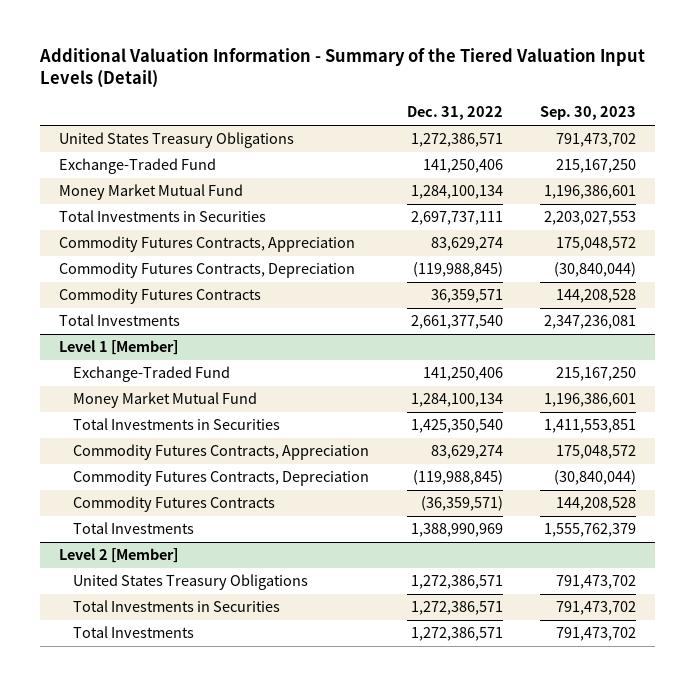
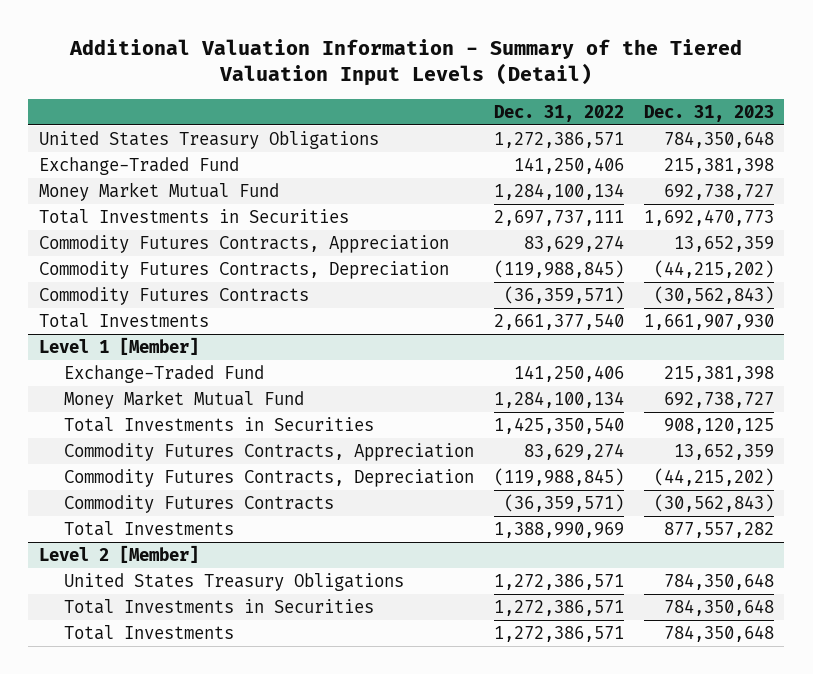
[540,106,637,121] Sep. 30, 2023 -> none
none -> [644,104,775,122] Dec. 31, 2023
[430,289,503,304] 36,359,571 -> [504,286,625,305] (36,359,571)

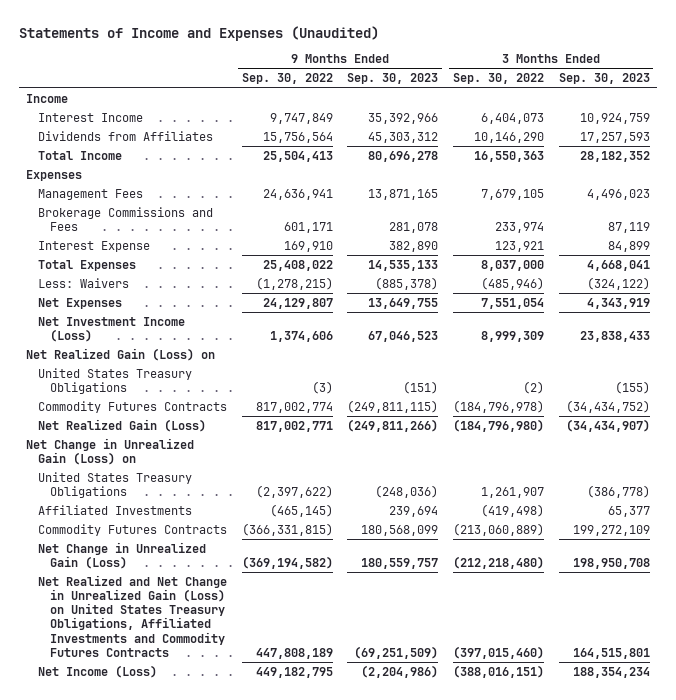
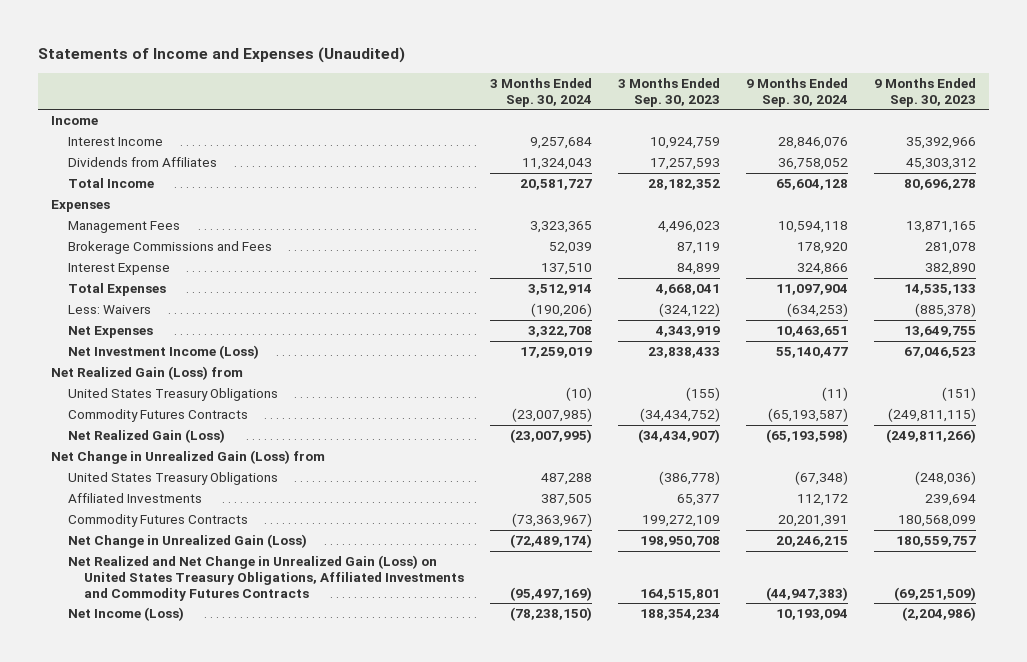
[241,73,333,85] Sep. 30, 2022 -> none
[453,73,545,85] Sep. 30, 2022 -> none
none -> [489,78,592,107] 3 Months Ended Sep. 30, 2024
none -> [745,78,848,107] 9 Months Ended Sep. 30, 2024
[26,347,216,361] Net Realized Gain (Loss) on -> [50,366,243,381] Net Realized Gain (Loss) from
[26,437,195,466] Net Change in Unrealized Gain (Loss) on -> [50,450,325,465] Net Change in Unrealized Gain (Loss) from

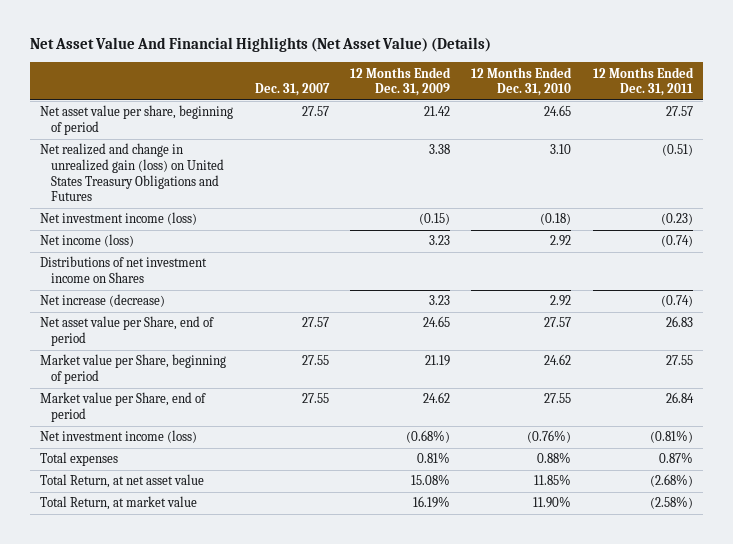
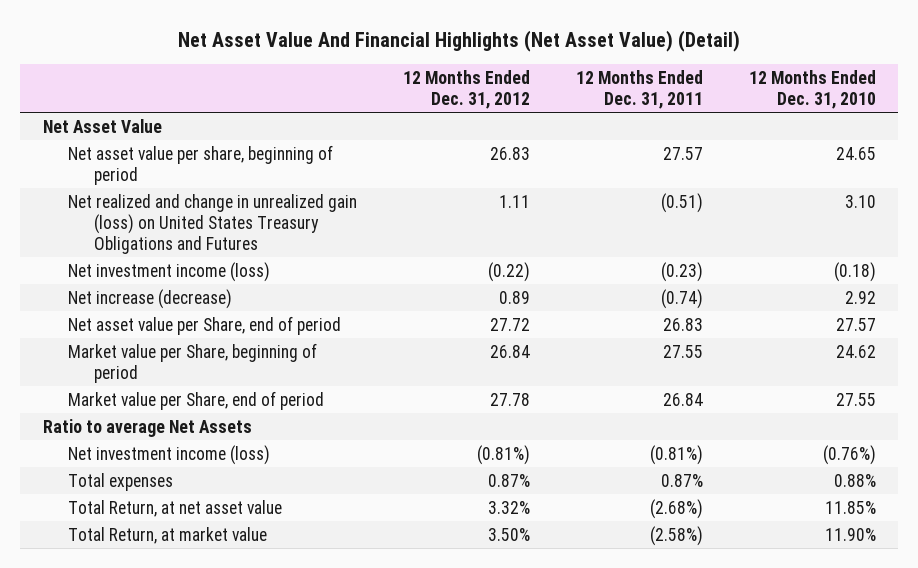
[29,37,491,53] Net Asset Value And Financial Highlights (Net Asset Value) (Details) -> [178,29,741,52] Net Asset Value And Financial Highlights (Net Asset Value) (Detail)
[254,83,330,97] Dec. 31, 2007 -> none
[350,66,452,97] 12 Months Ended Dec. 31, 2009 -> none
none -> [403,70,531,110] 12 Months Ended Dec. 31, 2012
none -> [42,118,162,133] Net Asset Value
[40,234,135,248] Net income (loss) -> none
[40,256,208,284] Distributions of net investment income on Shares -> none
none -> [42,418,252,437] Ratio to average Net Assets

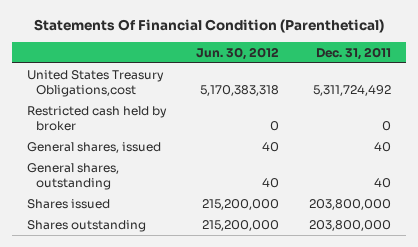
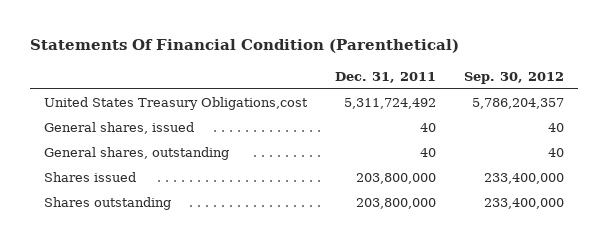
[196,46,280,60] Jun. 30, 2012 -> none
none -> [463,71,564,84] Sep. 30, 2012
[26,105,167,131] Restricted cash held by broker -> none

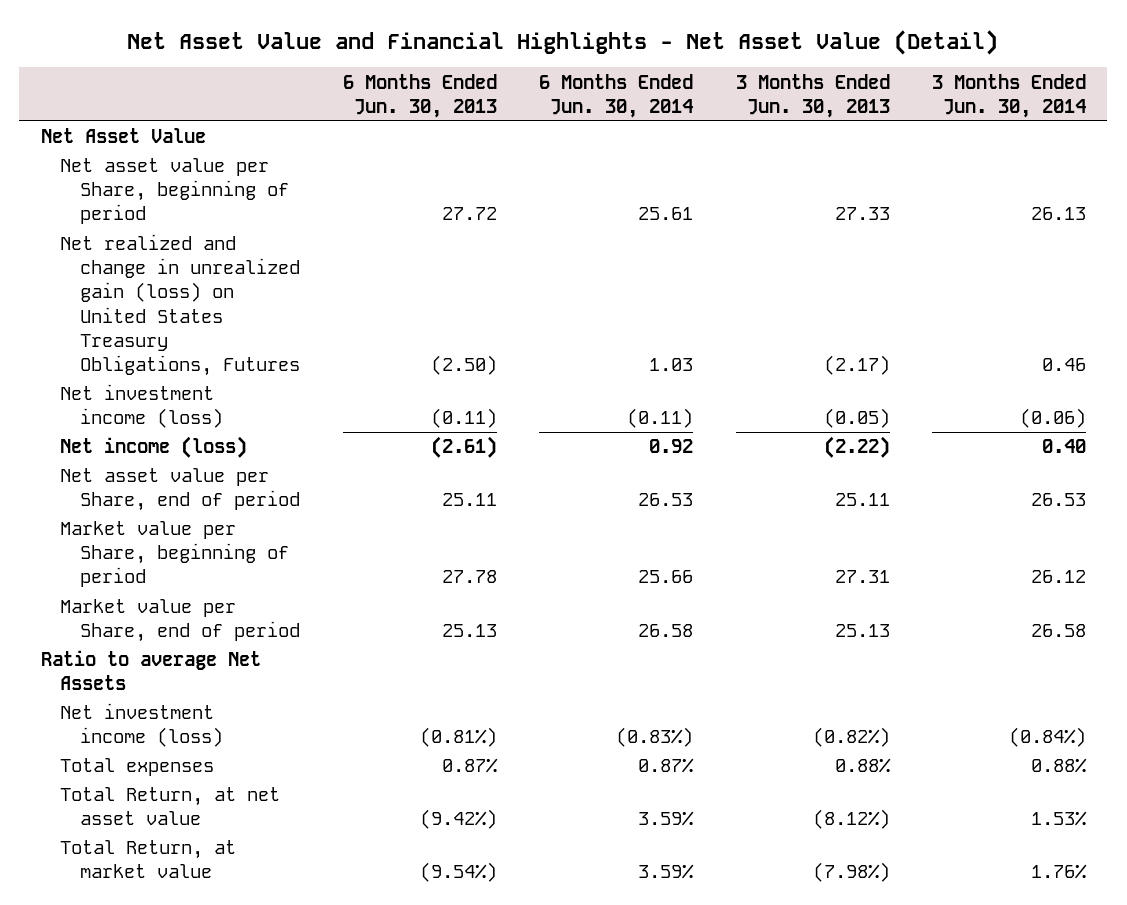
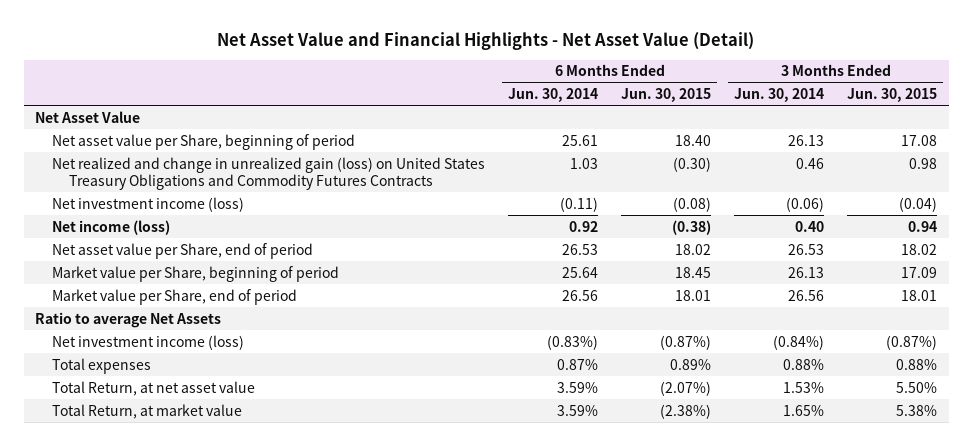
[342,73,497,118] 6 Months Ended Jun. 30, 2013 -> none
[735,73,890,118] 3 Months Ended Jun. 30, 2013 -> none
none -> [621,88,712,103] Jun. 30, 2015
none -> [847,88,938,103] Jun. 30, 2015
[60,234,301,376] Net realized and change in unrealized gain (loss) on United States Treasury Obligations, Futures -> [52,156,486,191] Net realized and change in unrealized gain (loss) on United States Treasury Obligations and Commodity Futures Contracts
[638,570,694,584] 25.66 -> [562,266,599,278] 25.64
[1031,570,1087,584] 26.12 -> [788,266,825,278] 26.13
[638,624,694,638] 26.58 -> [562,289,599,301] 26.56
[1031,624,1087,638] 26.58 -> [788,289,825,301] 26.56
[1031,864,1088,880] 1.76% -> [783,404,825,416] 1.65%

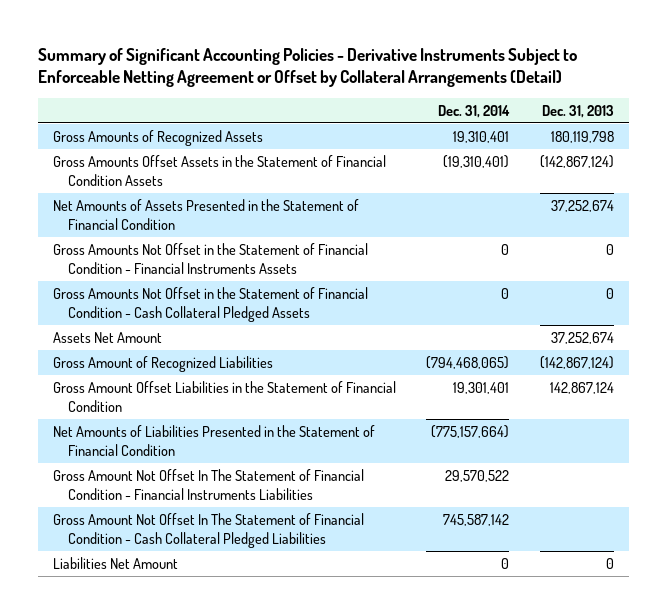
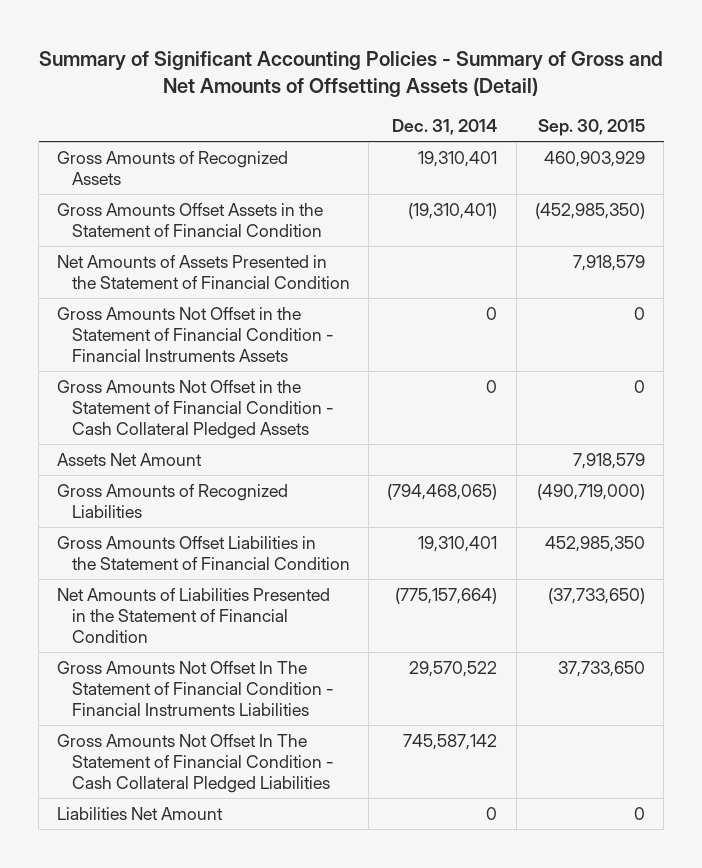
[37,47,577,88] Summary of Significant Accounting Policies - Derivative Instruments Subject to Enforceable Netting Agreement or Offset by Collateral Arrangements (Detail) -> [39,50,664,97] Summary of Significant Accounting Policies - Summary of Gross and Net Amounts of Offsetting Assets (Detail)
[541,104,614,118] Dec. 31, 2013 -> none
none -> [538,118,646,136] Sep. 30, 2015
[52,154,386,186] Gross Amounts Offset Assets in the Statement of Financial Condition Assets -> [57,202,324,237] Gross Amounts Offset Assets in the Statement of Financial Condition
[52,355,273,372] Gross Amount of Recognized Liabilities -> [57,483,289,518] Gross Amounts of Recognized Liabilities
[52,380,396,412] Gross Amount Offset Liabilities in the Statement of Financial Condition -> [57,535,350,570] Gross Amounts Offset Liabilities in the Statement of Financial Condition
[453,381,510,394] 19,301,401 -> [418,535,498,552] 19,310,401
[52,468,364,500] Gross Amount Not Offset In The Statement of Financial Condition - Financial Instruments Liabilities -> [57,660,334,716] Gross Amounts Not Offset In The Statement of Financial Condition - Financial Instruments Liabilities
[52,512,364,548] Gross Amount Not Offset In The Statement of Financial Condition - Cash Collateral Pledged Liabilities -> [57,733,334,793] Gross Amounts Not Offset In The Statement of Financial Condition - Cash Collateral Pledged Liabilities

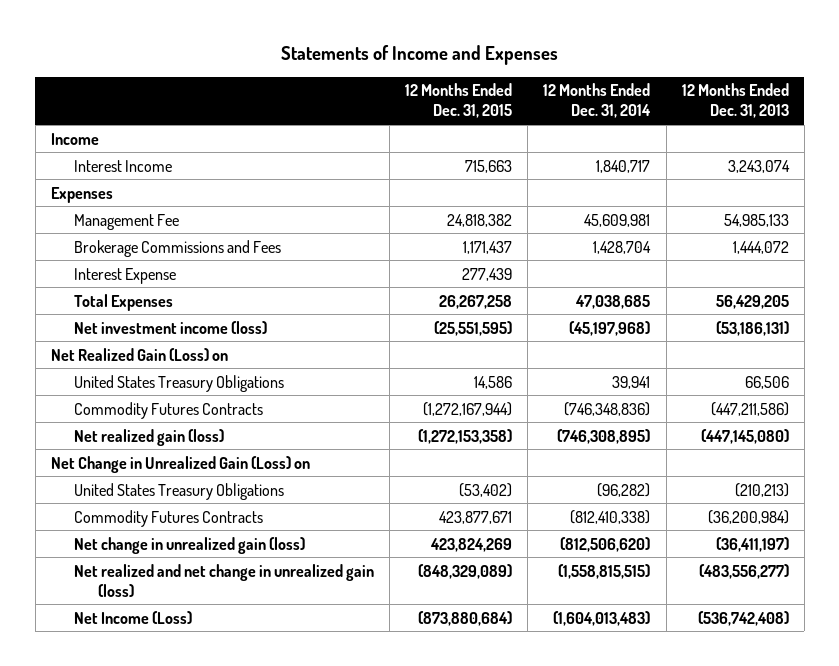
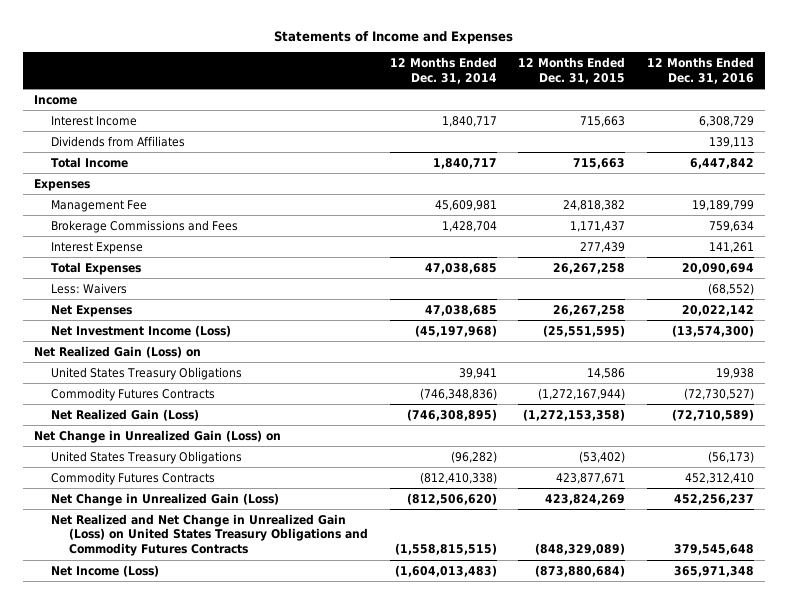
[681,83,789,119] 12 Months Ended Dec. 31, 2013 -> none
none -> [646,57,754,84] 12 Months Ended Dec. 31, 2016
none -> [51,135,186,147] Dividends from Affiliates
none -> [51,156,129,168] Total Income
none -> [51,282,128,294] Less: Waivers
none -> [51,304,133,317] Net Expenses
[74,320,268,334] Net investment income (loss) -> [51,324,232,337] Net Investment Income (Loss)
[74,428,225,446] Net realized gain (loss) -> [51,408,200,421] Net Realized Gain (Loss)
[74,536,306,554] Net change in unrealized gain (loss) -> [51,492,280,506] Net Change in Unrealized Gain (Loss)
[74,563,375,597] Net realized and net change in unrealized gain (loss) -> [51,513,368,557] Net Realized and Net Change in Unrealized Gain (Loss) on United States Treasury Obligations and Commodity Futures Contracts

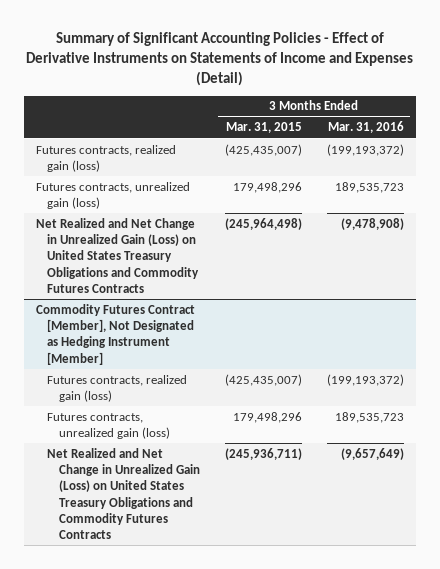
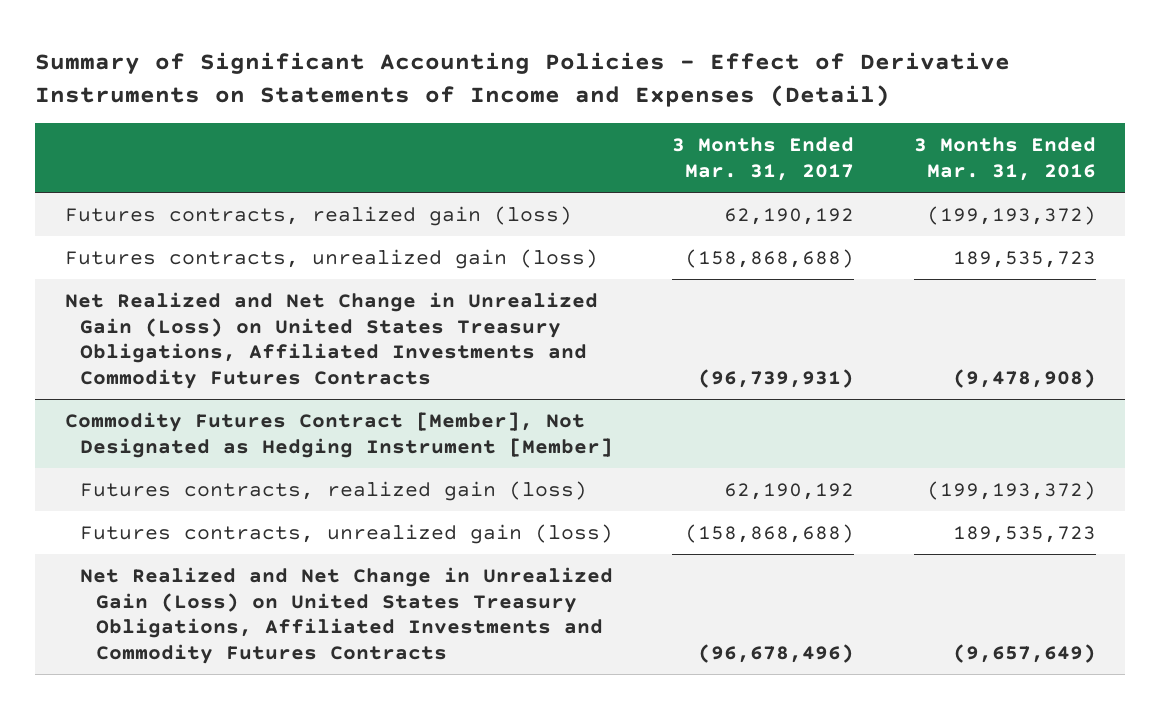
[225,122,302,134] Mar. 31, 2015 -> none
none -> [672,137,855,181] 3 Months Ended Mar. 31, 2017
[36,217,200,293] Net Realized and Net Change in Unrealized Gain (Loss) on United States Treasury Obligations and Commodity Futures Contracts -> [64,291,598,390] Net Realized and Net Change in Unrealized Gain (Loss) on United States Treasury Obligations, Affiliated Investments and Commodity Futures Contracts
[47,447,200,540] Net Realized and Net Change in Unrealized Gain (Loss) on United States Treasury Obligations and Commodity Futures Contracts -> [80,566,614,665] Net Realized and Net Change in Unrealized Gain (Loss) on United States Treasury Obligations, Affiliated Investments and Commodity Futures Contracts

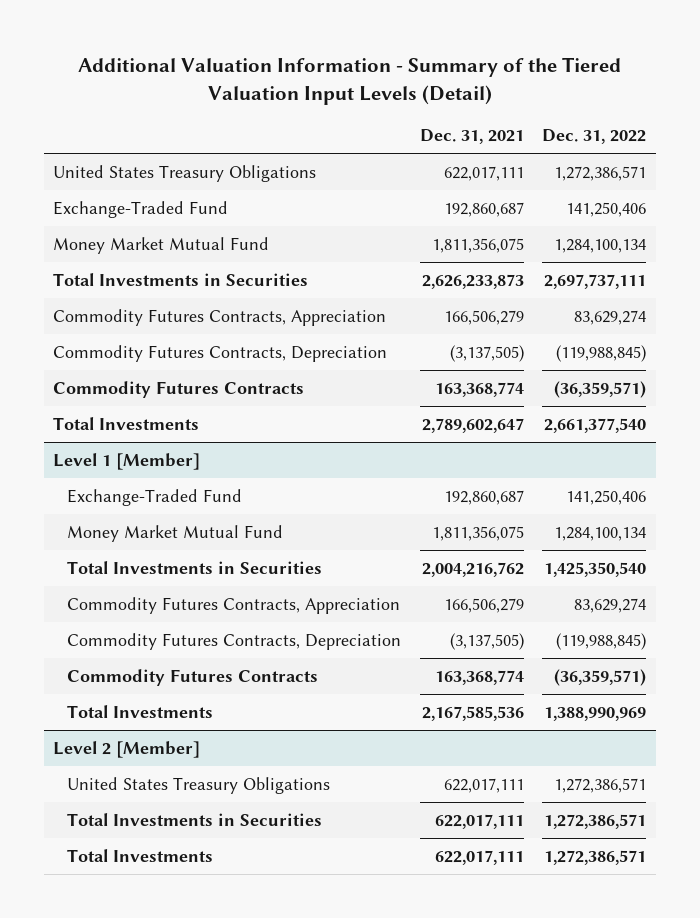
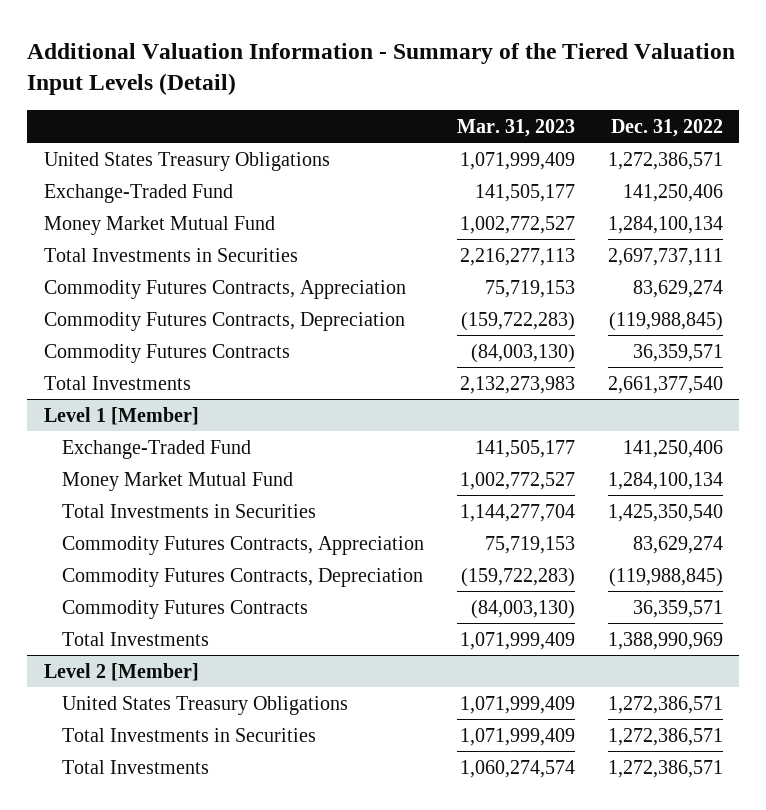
[419,129,524,145] Dec. 31, 2021 -> none
none -> [456,118,575,137] Mar. 31, 2023
[554,380,647,398] (36,359,571) -> [632,343,723,362] 36,359,571
[554,668,647,686] (36,359,571) -> [632,599,723,618] 36,359,571

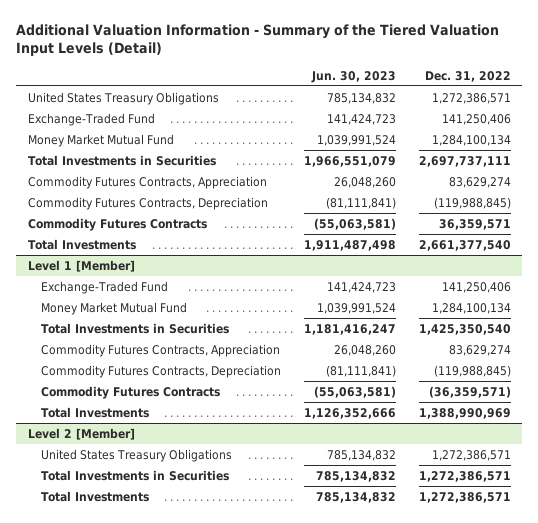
[456,118,575,137] Mar. 31, 2023 -> none
none -> [310,70,396,83] Jun. 30, 2023
[632,599,723,618] 36,359,571 -> [428,385,511,398] (36,359,571)

